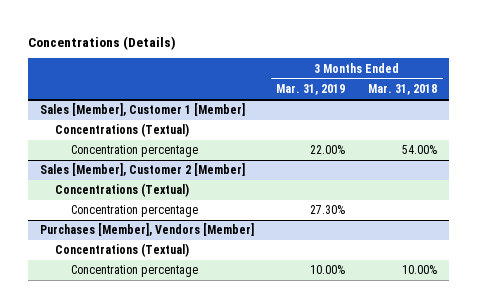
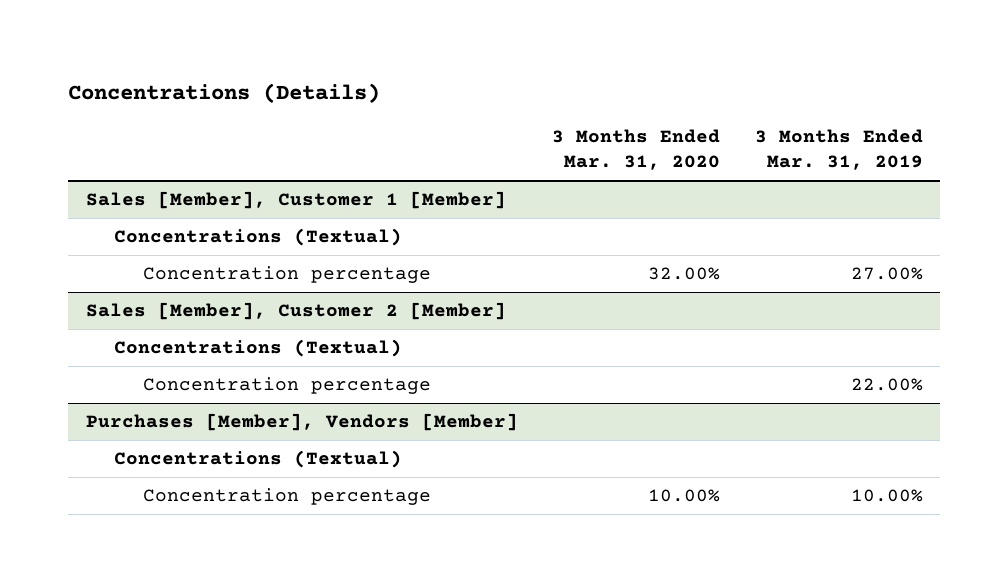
[368,84,438,96] Mar. 31, 2018 -> none
none -> [552,129,721,171] 3 Months Ended Mar. 31, 2020
[310,145,346,155] 22.00% -> [850,267,923,281] 27.00%
[310,205,346,215] 27.30% -> [850,378,923,392] 22.00%

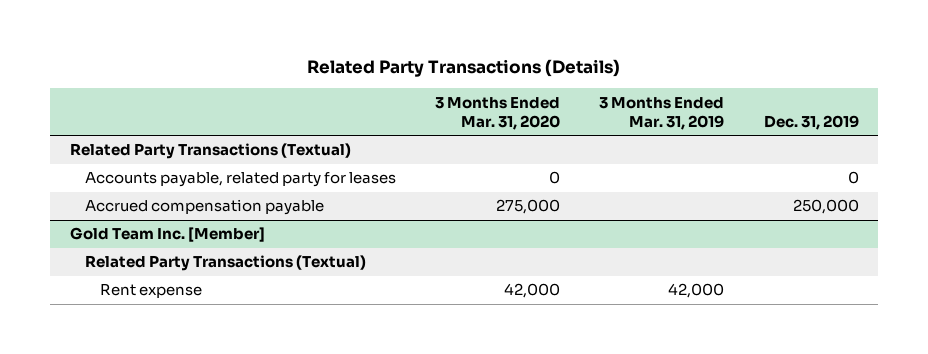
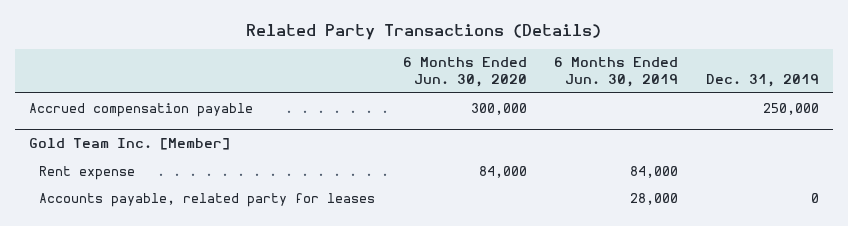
[435,96,561,130] 3 Months Ended Mar. 31, 2020 -> none
[599,96,725,130] 3 Months Ended Mar. 31, 2019 -> none
none -> [402,57,527,88] 6 Months Ended Jun. 30, 2020
none -> [554,57,679,88] 6 Months Ended Jun. 30, 2019
[69,143,351,160] Related Party Transactions (Textual) -> none
[84,172,396,188] Accounts payable, related party for leases -> none
[84,255,366,272] Related Party Transactions (Textual) -> none
none -> [38,192,375,207] Accounts payable, related party for leases

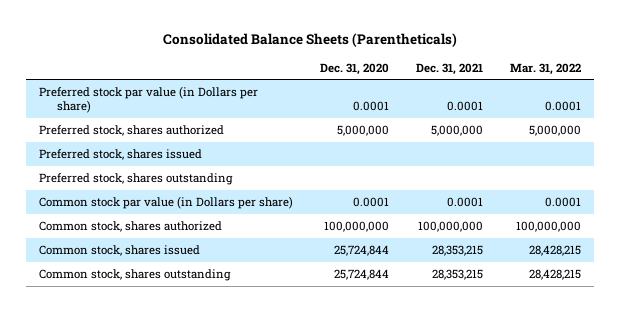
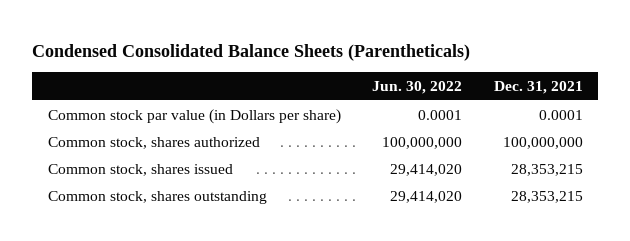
[163,33,458,48] Consolidated Balance Sheets (Parentheticals) -> [32,43,471,61] Condensed Consolidated Balance Sheets (Parentheticals)
[320,62,390,75] Dec. 31, 2020 -> none
[509,62,581,75] Mar. 31, 2022 -> none
none -> [372,81,463,95] Jun. 30, 2022
[39,85,259,114] Preferred stock par value (in Dollars per share) -> none
[39,124,225,136] Preferred stock, shares authorized -> none
[39,148,203,160] Preferred stock, shares issued -> none
[39,172,234,185] Preferred stock, shares outstanding -> none

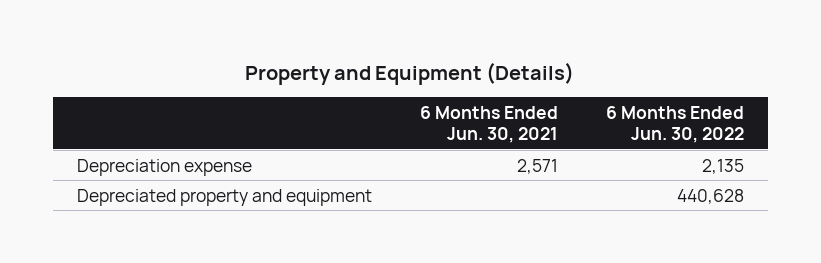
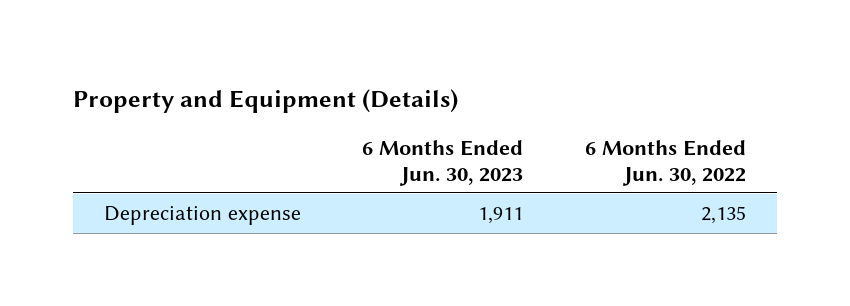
[419,105,558,143] 6 Months Ended Jun. 30, 2021 -> none
none -> [362,139,524,186] 6 Months Ended Jun. 30, 2023
[76,188,372,206] Depreciated property and equipment -> none

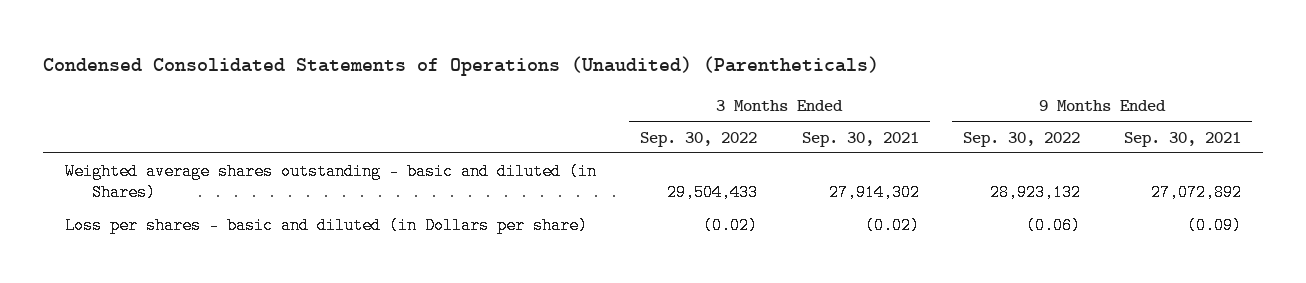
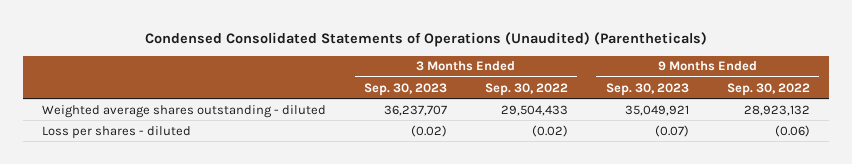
[801,131,919,147] Sep. 30, 2021 -> none
[1124,131,1242,147] Sep. 30, 2021 -> none
none -> [363,82,447,96] Sep. 30, 2023
none -> [605,82,689,96] Sep. 30, 2023
[64,162,597,202] Weighted average shares outstanding - basic and diluted (in Shares) -> [42,104,327,118] Weighted average shares outstanding - diluted
[64,216,588,234] Loss per shares - basic and diluted (in Dollars per share) -> [42,125,192,139] Loss per shares - diluted

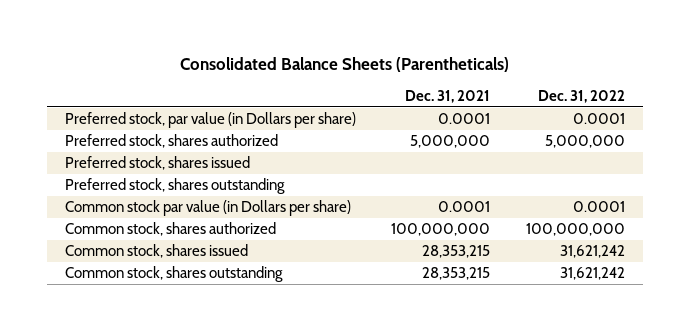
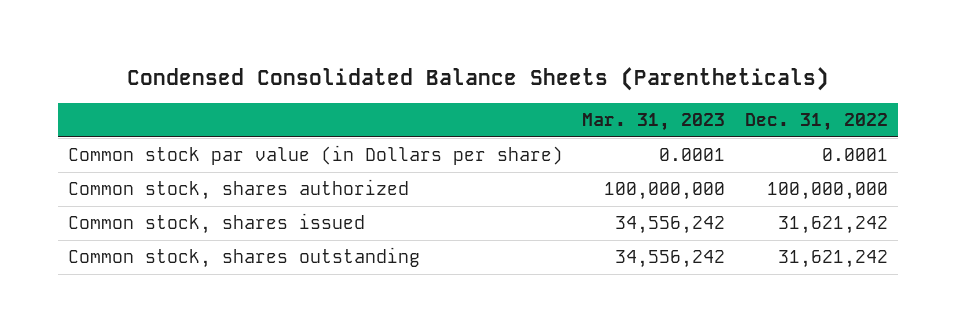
[179,57,509,73] Consolidated Balance Sheets (Parentheticals) -> [126,67,829,92] Condensed Consolidated Balance Sheets (Parentheticals)
[405,89,491,103] Dec. 31, 2021 -> none
none -> [582,113,726,132] Mar. 31, 2023
[64,111,356,128] Preferred stock, par value (in Dollars per share) -> none
[64,133,278,148] Preferred stock, shares authorized -> none
[64,155,250,170] Preferred stock, shares issued -> none
[64,177,285,194] Preferred stock, shares outstanding -> none

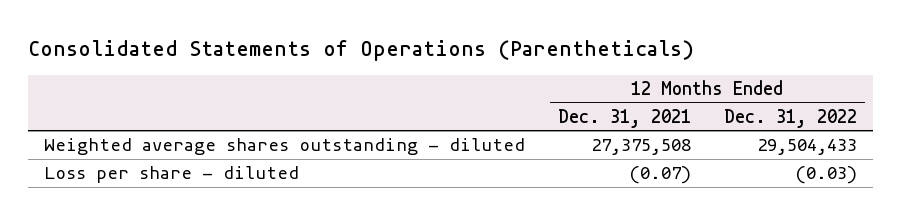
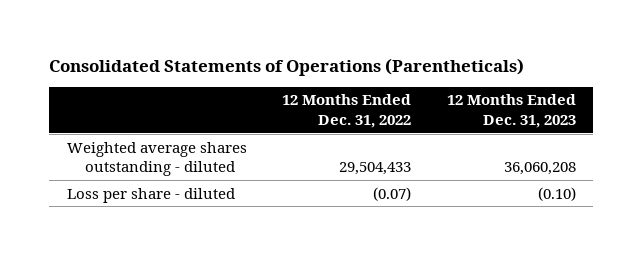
[557,108,691,128] Dec. 31, 2021 -> none
none -> [446,94,576,128] 12 Months Ended Dec. 31, 2023
[794,166,857,185] (0.03) -> [373,186,412,201] (0.07)

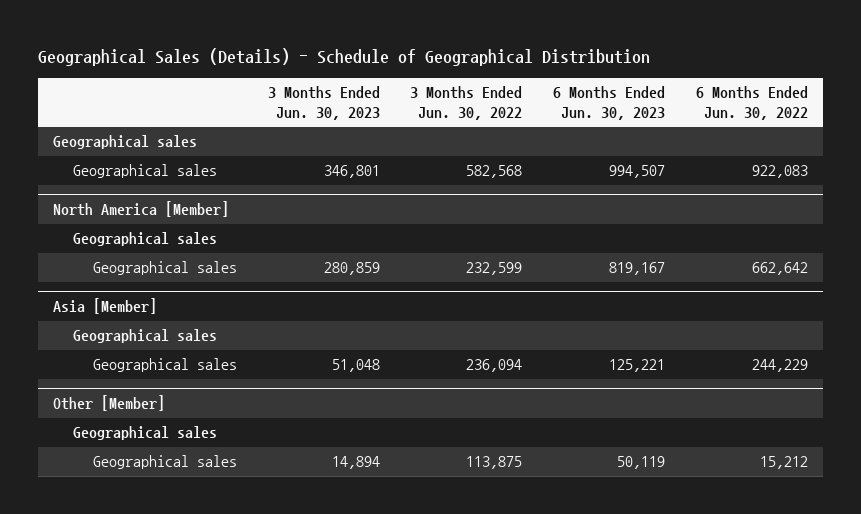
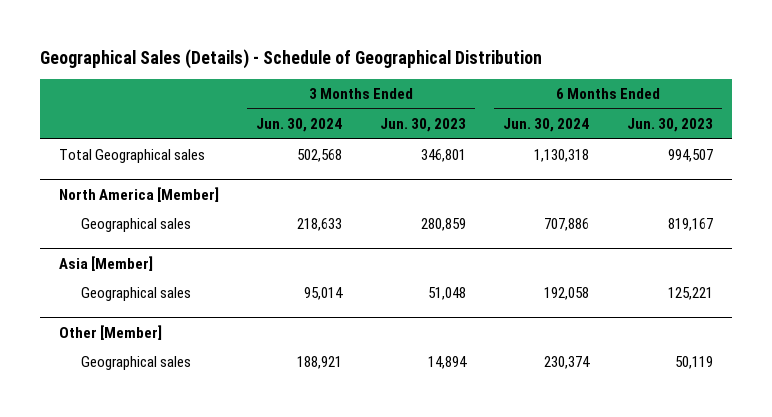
[410,86,523,121] 3 Months Ended Jun. 30, 2022 -> none
[695,86,808,121] 6 Months Ended Jun. 30, 2022 -> none
none -> [256,118,343,133] Jun. 30, 2024
none -> [503,118,590,133] Jun. 30, 2024
[53,135,198,150] Geographical sales -> none
[73,164,218,179] Geographical sales -> [58,149,205,164] Total Geographical sales
[73,232,218,247] Geographical sales -> none
[73,329,218,344] Geographical sales -> none
[73,426,218,441] Geographical sales -> none

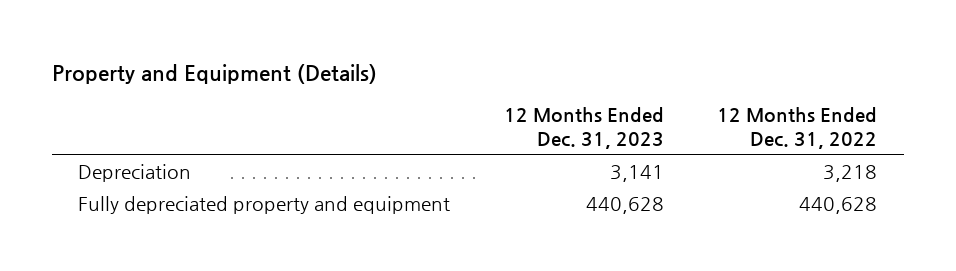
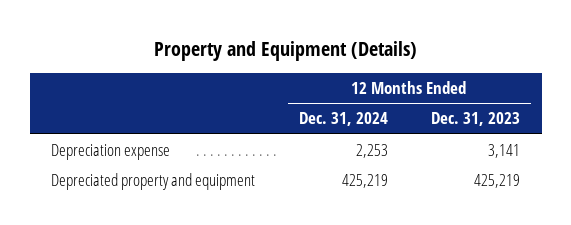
[717,106,878,149] 12 Months Ended Dec. 31, 2022 -> none
none -> [298,112,388,127] Dec. 31, 2024
[78,163,192,182] Depreciation -> [51,144,171,161] Depreciation expense
[78,195,451,214] Fully depreciated property and equipment -> [51,173,256,191] Depreciated property and equipment
[585,196,664,214] 440,628 -> [473,174,520,189] 425,219

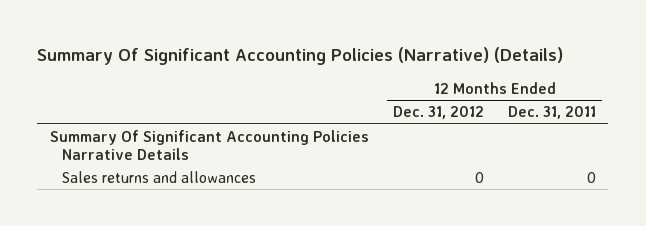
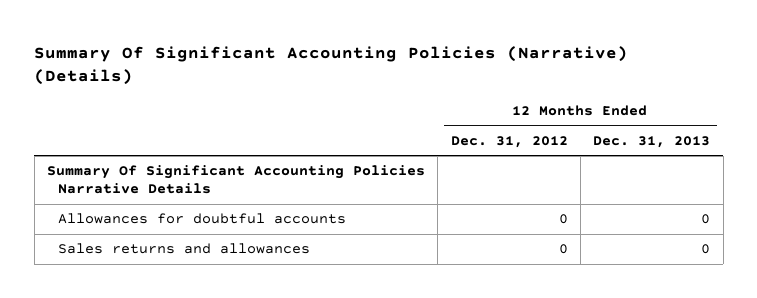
[508,106,597,120] Dec. 31, 2011 -> none
none -> [593,136,711,149] Dec. 31, 2013
none -> [58,213,347,225] Allowances for doubtful accounts

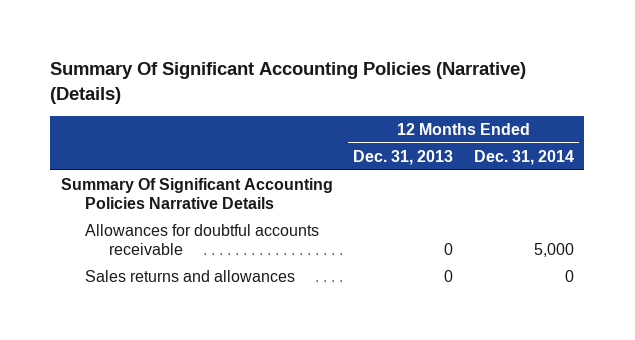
[450,136,568,149] Dec. 31, 2012 -> none
none -> [474,149,575,165] Dec. 31, 2014
[58,213,347,225] Allowances for doubtful accounts -> [84,223,319,256] Allowances for doubtful accounts receivable

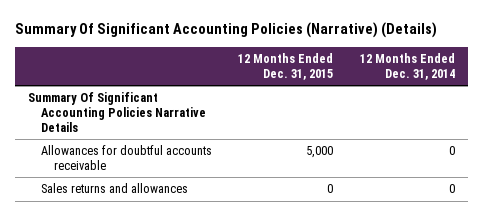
[353,149,454,165] Dec. 31, 2013 -> none
none -> [238,52,334,80] 12 Months Ended Dec. 31, 2015
[534,243,575,258] 5,000 -> [448,146,455,156] 0

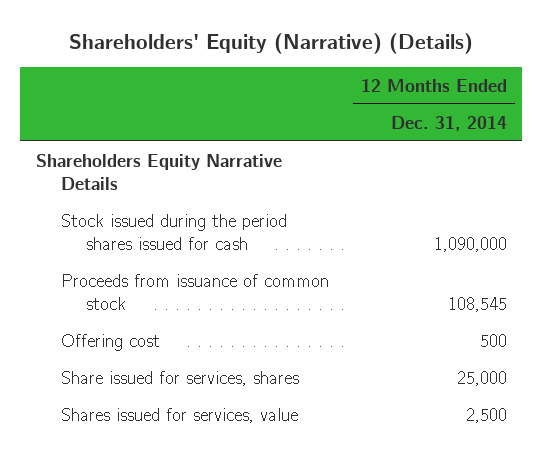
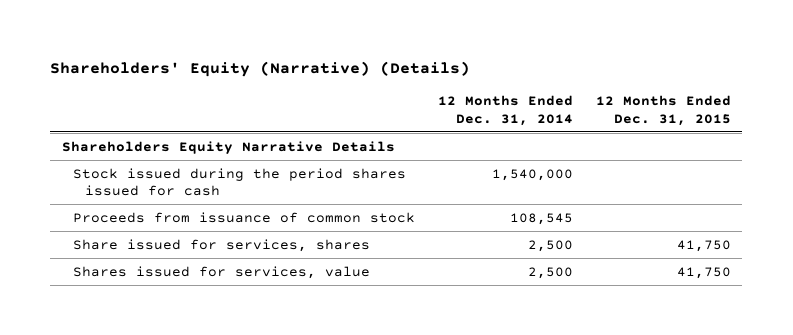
none -> [596,95,732,126] 12 Months Ended Dec. 31, 2015
[433,236,507,252] 1,090,000 -> [492,168,574,181] 1,540,000
[60,333,160,351] Offering cost -> none
[456,370,507,386] 25,000 -> [528,239,574,252] 2,500

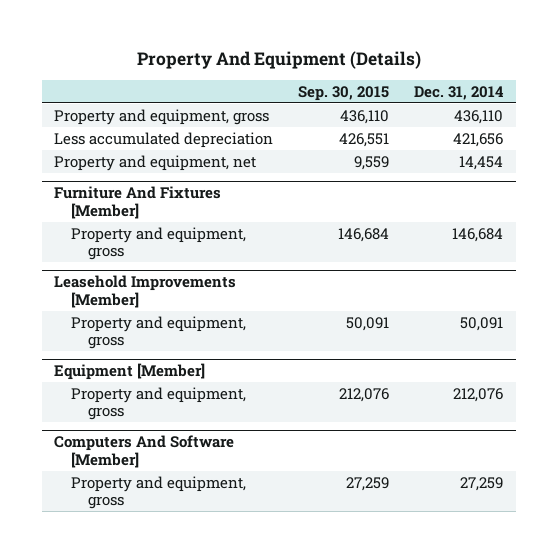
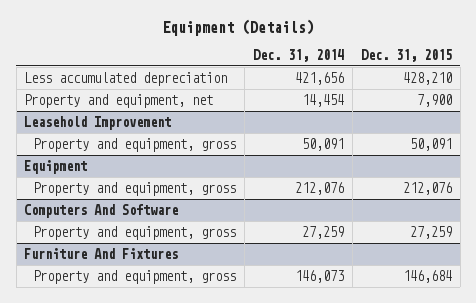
[136,50,421,69] Property And Equipment (Details) -> [162,18,315,36] Equipment (Details)
[298,85,390,101] Sep. 30, 2015 -> none
none -> [360,48,452,62] Dec. 31, 2015
[54,108,270,125] Property and equipment, gross -> none
[54,186,222,219] Furniture And Fixtures [Member] -> none
[70,226,246,261] Property and equipment, gross -> none
[54,275,237,308] Leasehold Improvements [Member] -> [24,115,172,130] Leasehold Improvement
[54,363,206,381] Equipment [Member] -> [24,159,88,174] Equipment
[54,435,235,468] Computers And Software [Member] -> [24,203,179,218] Computers And Software
none -> [24,247,179,259] Furniture And Fixtures
none -> [32,269,236,284] Property and equipment, gross

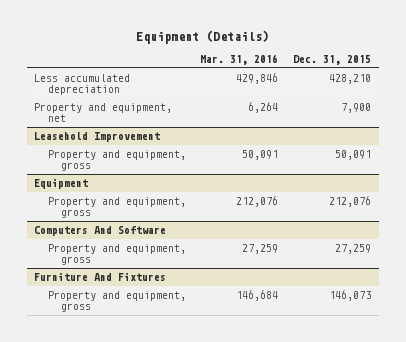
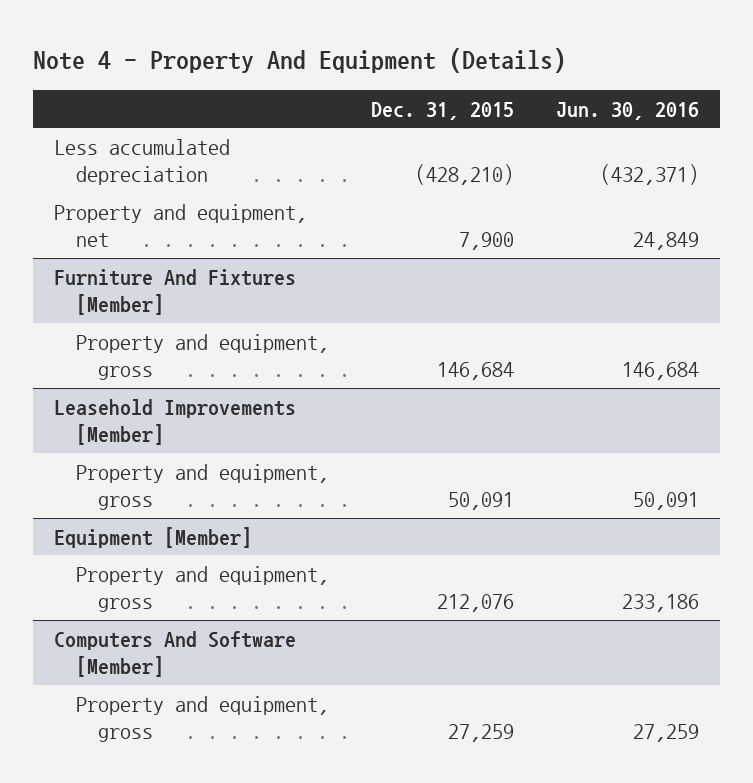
[135,29,269,44] Equipment (Details) -> [33,47,567,73] Note 4 - Property And Equipment (Details)
[200,53,279,65] Mar. 31, 2016 -> none
none -> [555,101,699,120] Jun. 30, 2016
[329,74,372,85] 428,210 -> [415,164,515,186] (428,210)
none -> [54,268,297,316] Furniture And Fixtures [Member]
none -> [76,333,330,381] Property and equipment, gross
[34,132,161,143] Leasehold Improvement -> [54,398,297,446] Leasehold Improvements [Member]
[34,178,89,190] Equipment -> [54,526,253,548] Equipment [Member]
[34,226,167,237] Computers And Software -> [54,630,297,678] Computers And Software [Member]
[34,272,167,282] Furniture And Fixtures -> none
[47,291,186,313] Property and equipment, gross -> none

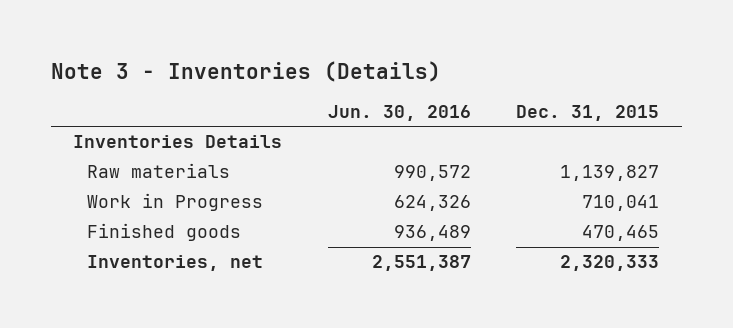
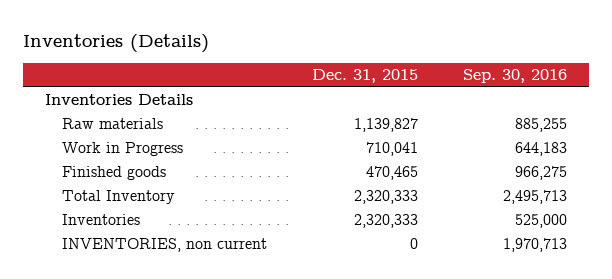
[50,60,441,82] Note 3 - Inventories (Details) -> [22,34,209,54] Inventories (Details)
[327,105,471,122] Jun. 30, 2016 -> none
none -> [462,69,567,84] Sep. 30, 2016
none -> [61,190,175,205] Total Inventory
[86,255,263,272] Inventories, net -> [61,214,140,226] Inventories
none -> [61,238,267,253] INVENTORIES, non current

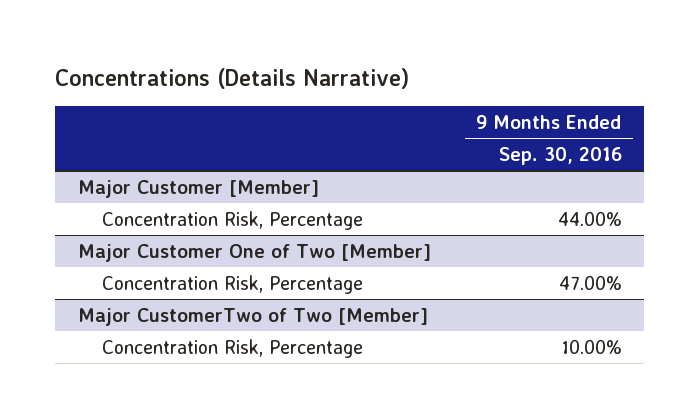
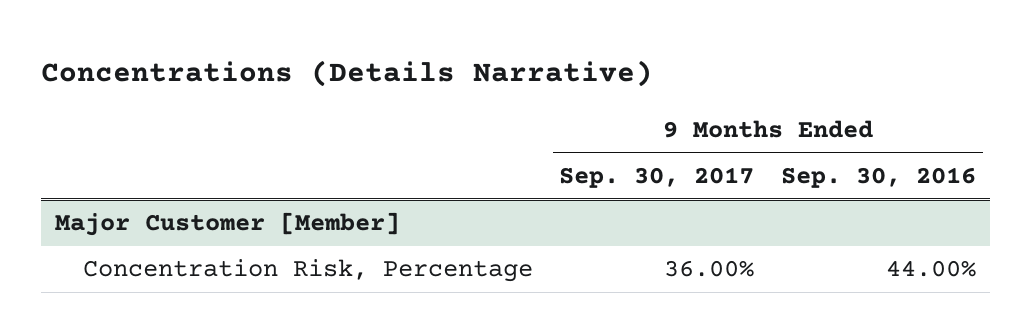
none -> [559,167,755,189] Sep. 30, 2017
[78,243,432,262] Major Customer One of Two [Member] -> none
[101,274,363,294] Concentration Risk, Percentage -> none
[78,307,429,326] Major CustomerTwo of Two [Member] -> none
[101,338,363,358] Concentration Risk, Percentage -> none

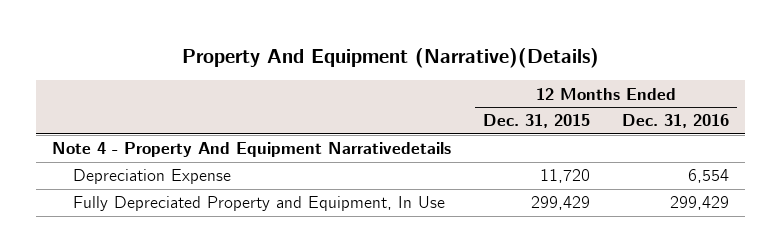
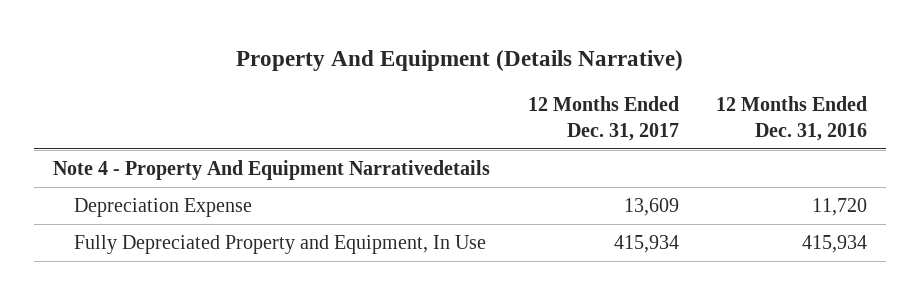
[181,48,599,69] Property And Equipment (Narrative)(Details) -> [236,49,684,71] Property And Equipment (Details Narrative)
[483,114,591,129] Dec. 31, 2015 -> none
none -> [527,95,679,141] 12 Months Ended Dec. 31, 2017
[688,169,730,184] 6,554 -> [812,198,868,217] 11,720
[670,196,730,211] 299,429 -> [802,235,868,254] 415,934

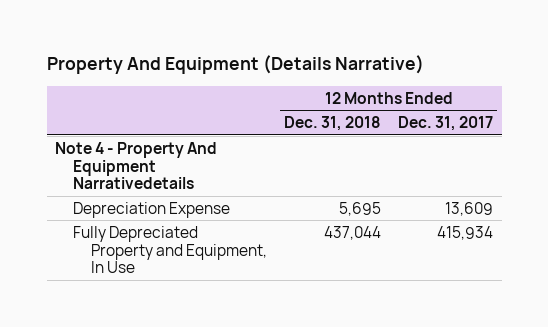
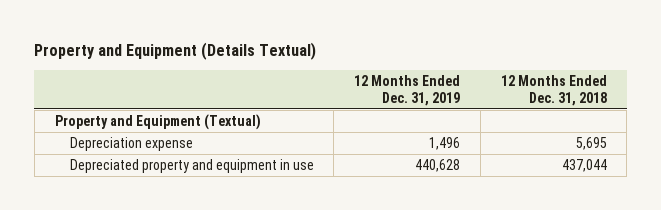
[46,55,424,75] Property And Equipment (Details Narrative) -> [34,41,317,60] Property and Equipment (Details Textual)
[398,115,494,131] Dec. 31, 2017 -> none
none -> [354,74,461,106] 12 Months Ended Dec. 31, 2019
[55,141,218,190] Note 4 - Property And Equipment Narrativedetails -> none
none -> [54,113,261,130] Property and Equipment (Textual)
[73,201,231,218] Depreciation Expense -> [69,136,193,151] Depreciation expense
[73,225,268,274] Fully Depreciated Property and Equipment, In Use -> [69,158,314,173] Depreciated property and equipment in use

